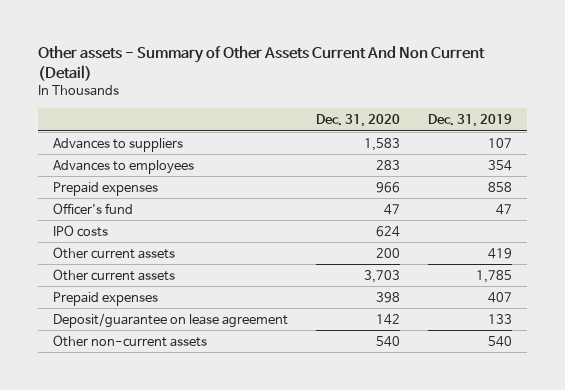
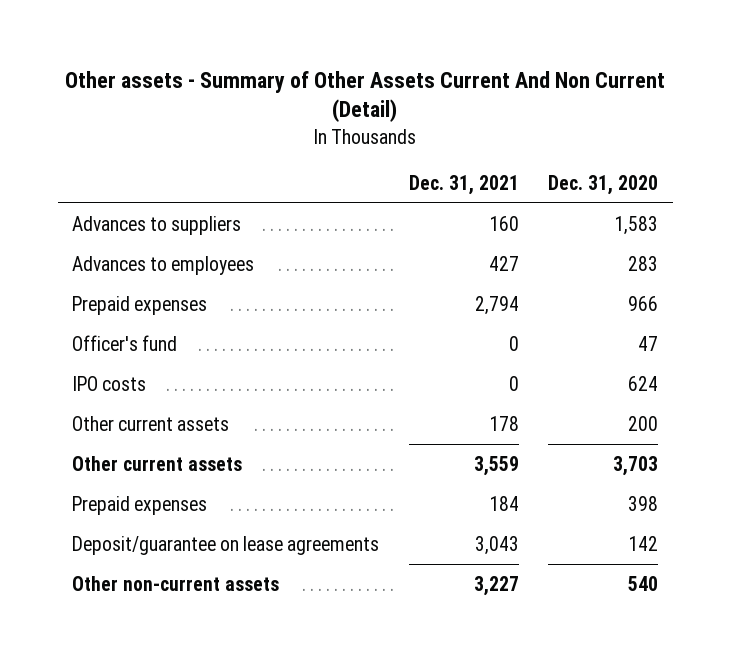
[428,113,513,127] Dec. 31, 2019 -> none
none -> [408,174,519,195] Dec. 31, 2021
[52,312,288,328] Deposit/guarantee on lease agreement -> [72,535,380,555] Deposit/guarantee on lease agreements

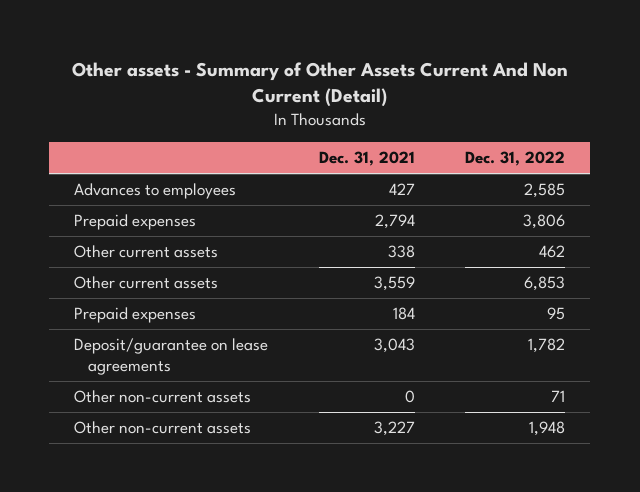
[548,174,659,195] Dec. 31, 2020 -> none
none -> [465,151,566,167] Dec. 31, 2022
[72,215,242,235] Advances to suppliers -> none
[72,334,178,351] Officer's fund -> none
[72,375,147,391] IPO costs -> none
[488,415,519,431] 178 -> [387,245,415,259] 338
none -> [74,390,252,404] Other non-current assets

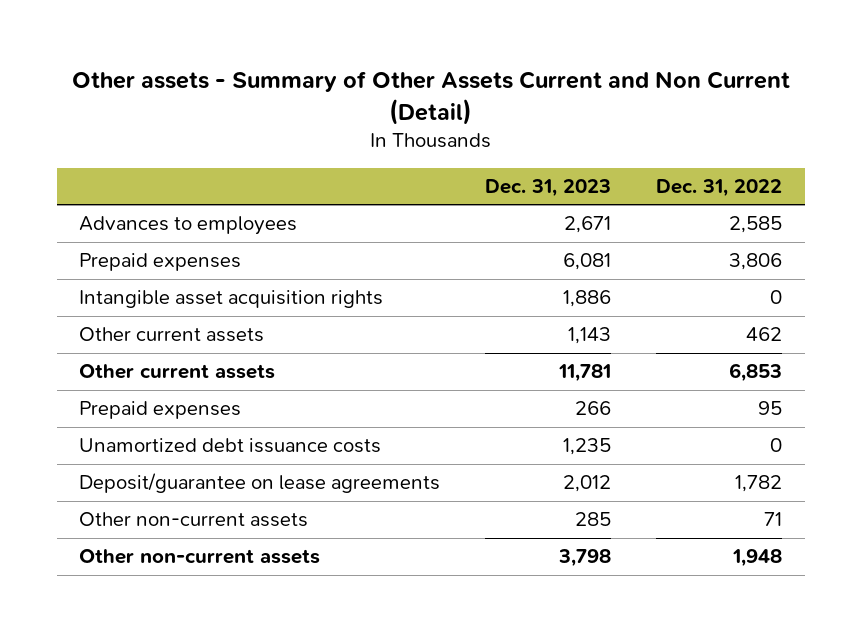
[71,61,568,107] Other assets - Summary of Other Assets Current And Non Current (Detail) -> [71,71,790,125] Other assets - Summary of Other Assets Current and Non Current (Detail)
[318,151,415,167] Dec. 31, 2021 -> none
none -> [485,178,612,197] Dec. 31, 2023
none -> [79,290,384,309] Intangible asset acquisition rights
none -> [79,438,382,454] Unamortized debt issuance costs

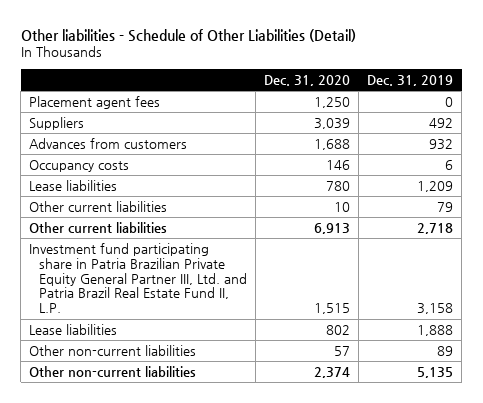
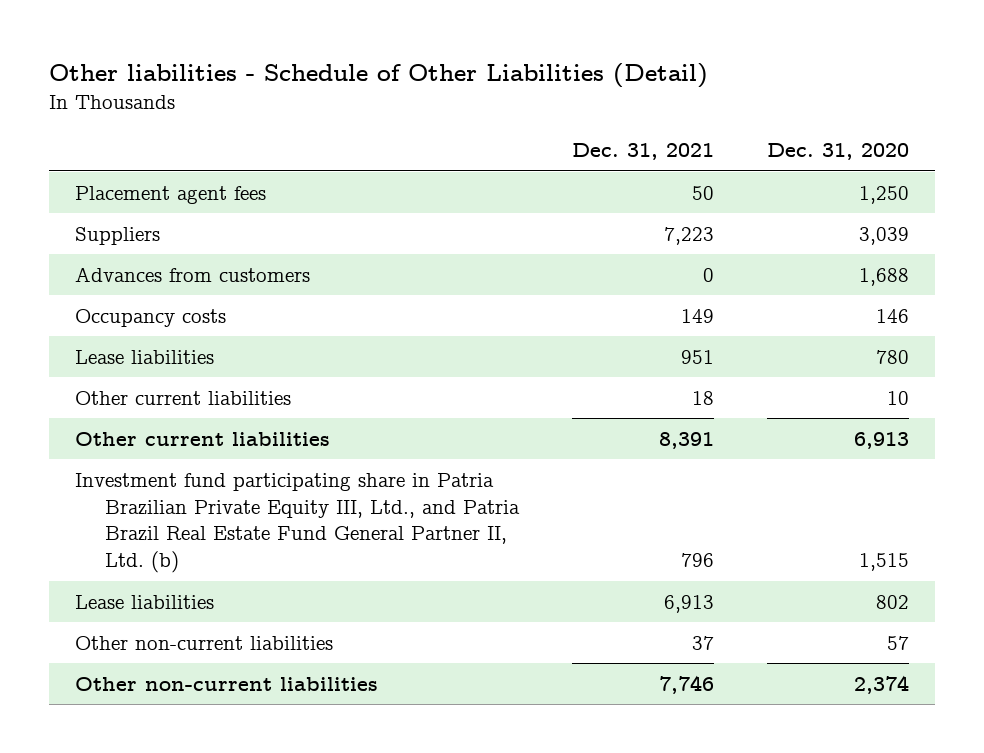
[367,74,454,86] Dec. 31, 2019 -> none
none -> [571,143,714,161] Dec. 31, 2021
[29,242,248,314] Investment fund participating share in Patria Brazilian Private Equity General Partner III, Ltd. and Patria Brazil Real Estate Fund II, L.P. -> [75,472,521,574] Investment fund participating share in Patria Brazilian Private Equity III, Ltd., and Patria Brazil Real Estate Fund General Partner II, Ltd. (b)

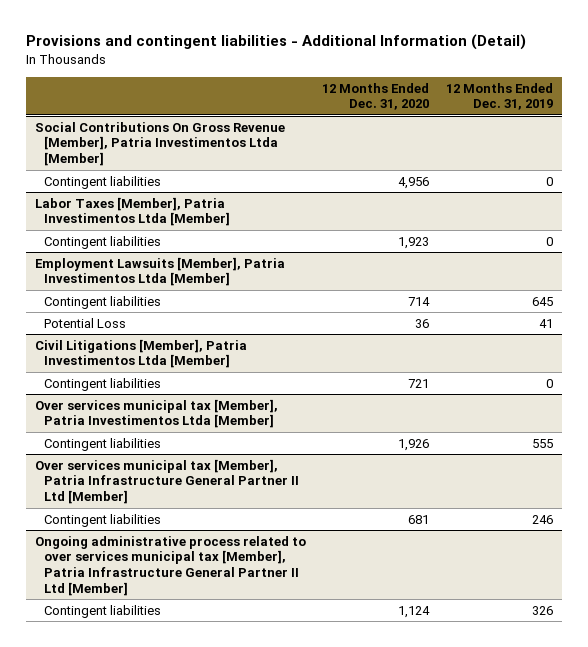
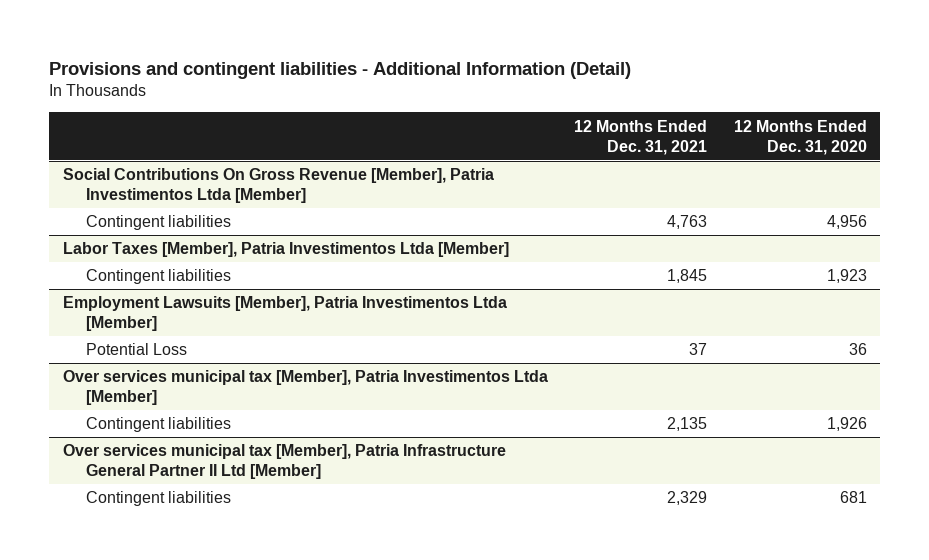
[446,82,554,111] 12 Months Ended Dec. 31, 2019 -> none
none -> [574,119,708,155] 12 Months Ended Dec. 31, 2021
[44,295,162,309] Contingent liabilities -> none
[34,338,247,369] Civil Litigations [Member], Patria Investimentos Ltda [Member] -> none
[44,377,162,391] Contingent liabilities -> none
[34,535,306,596] Ongoing administrative process related to over services municipal tax [Member], Patria Infrastructure General Partner II Ltd [Member] -> none
[44,604,162,618] Contingent liabilities -> none

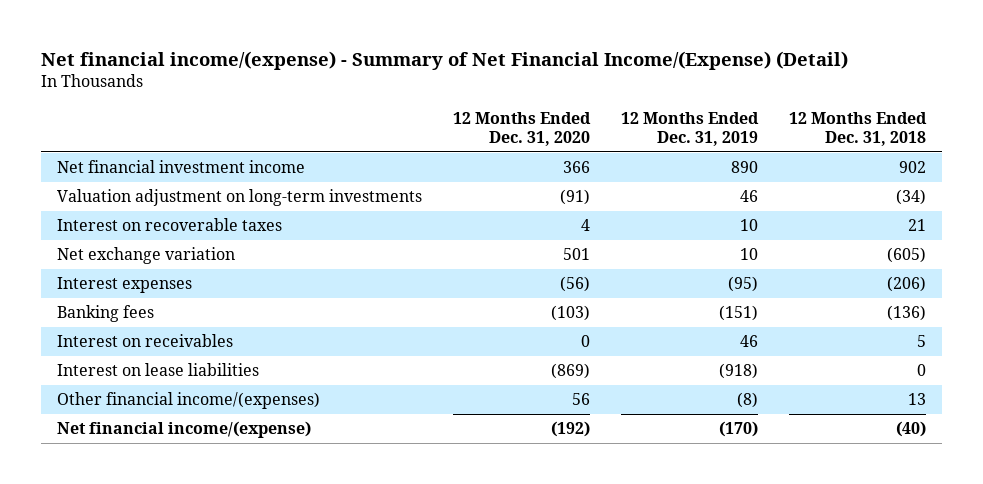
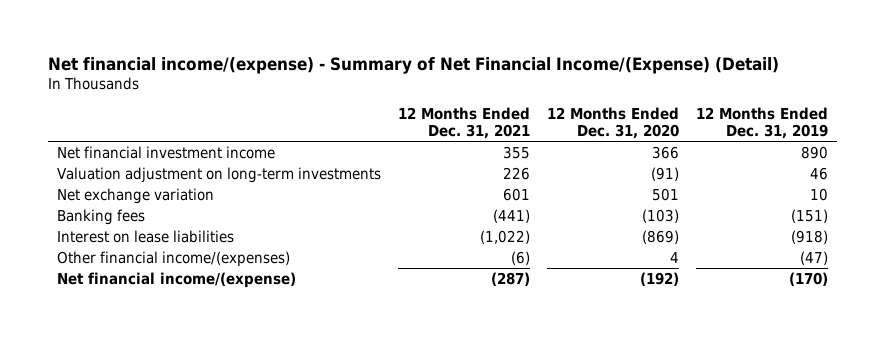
[789,111,928,146] 12 Months Ended Dec. 31, 2018 -> none
none -> [397,107,530,140] 12 Months Ended Dec. 31, 2021
[56,218,282,232] Interest on recoverable taxes -> none
[56,277,192,294] Interest expenses -> none
[56,334,233,348] Interest on receivables -> none
[571,393,590,406] 56 -> [669,251,679,263] 4
[737,392,759,409] (8) -> [800,250,829,265] (47)

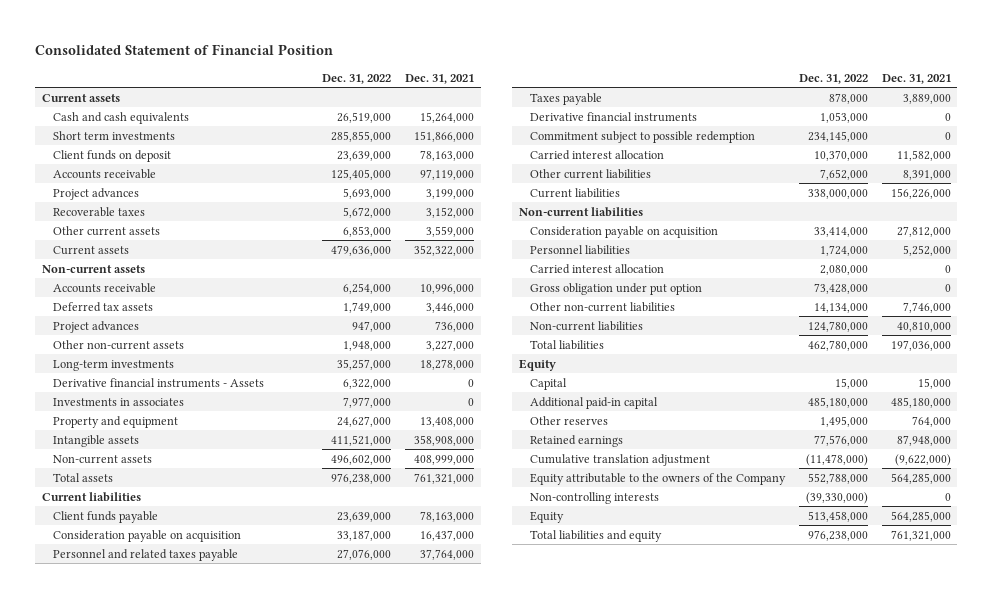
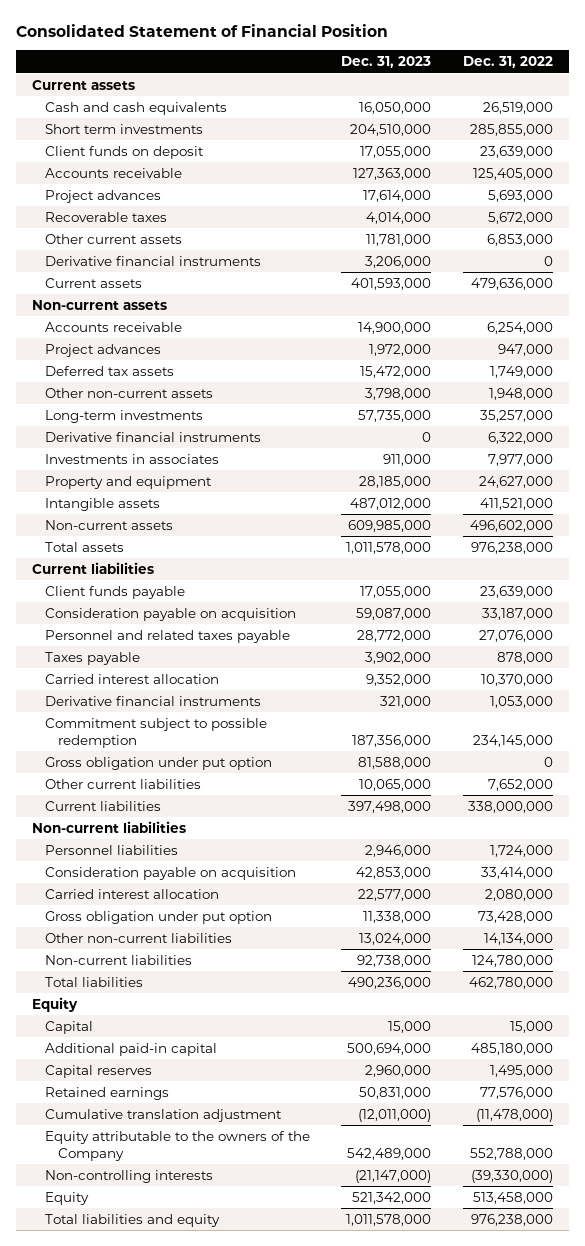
[404,73,474,84] Dec. 31, 2021 -> none
none -> [341,56,432,69] Dec. 31, 2023
none -> [44,255,261,266] Derivative financial instruments
[52,301,153,312] Deferred tax assets -> [44,365,174,376] Deferred tax assets
[52,377,264,388] Derivative financial instruments - Assets -> [44,431,261,442] Derivative financial instruments
[529,149,664,160] Carried interest allocation -> [44,673,219,684] Carried interest allocation
none -> [44,756,272,770] Gross obligation under put option
[529,225,718,238] Consideration payable on acquisition -> [44,866,296,880] Consideration payable on acquisition
[529,415,608,425] Other reserves -> [44,1064,152,1078] Capital reserves

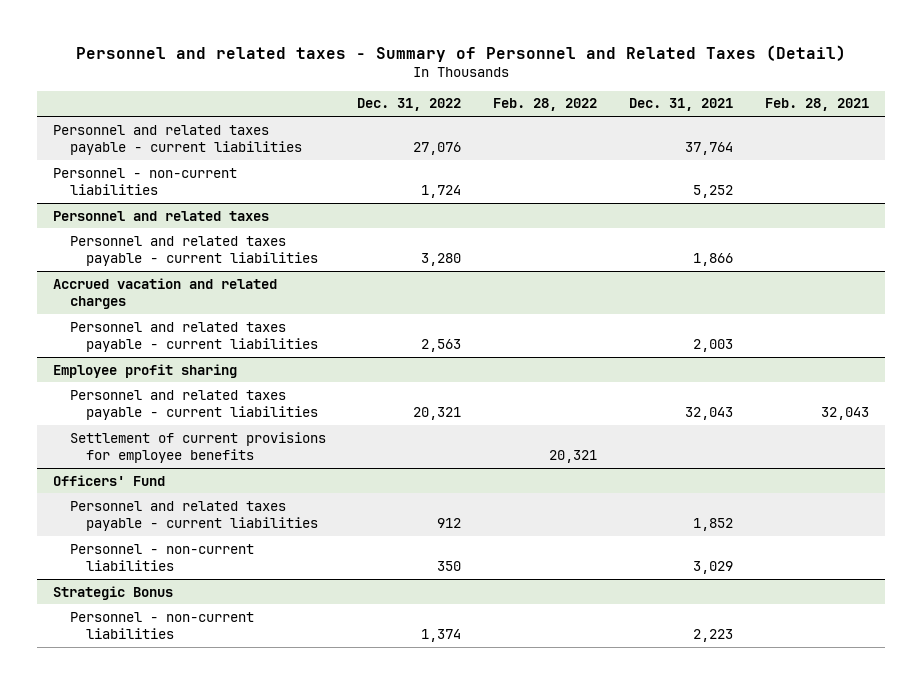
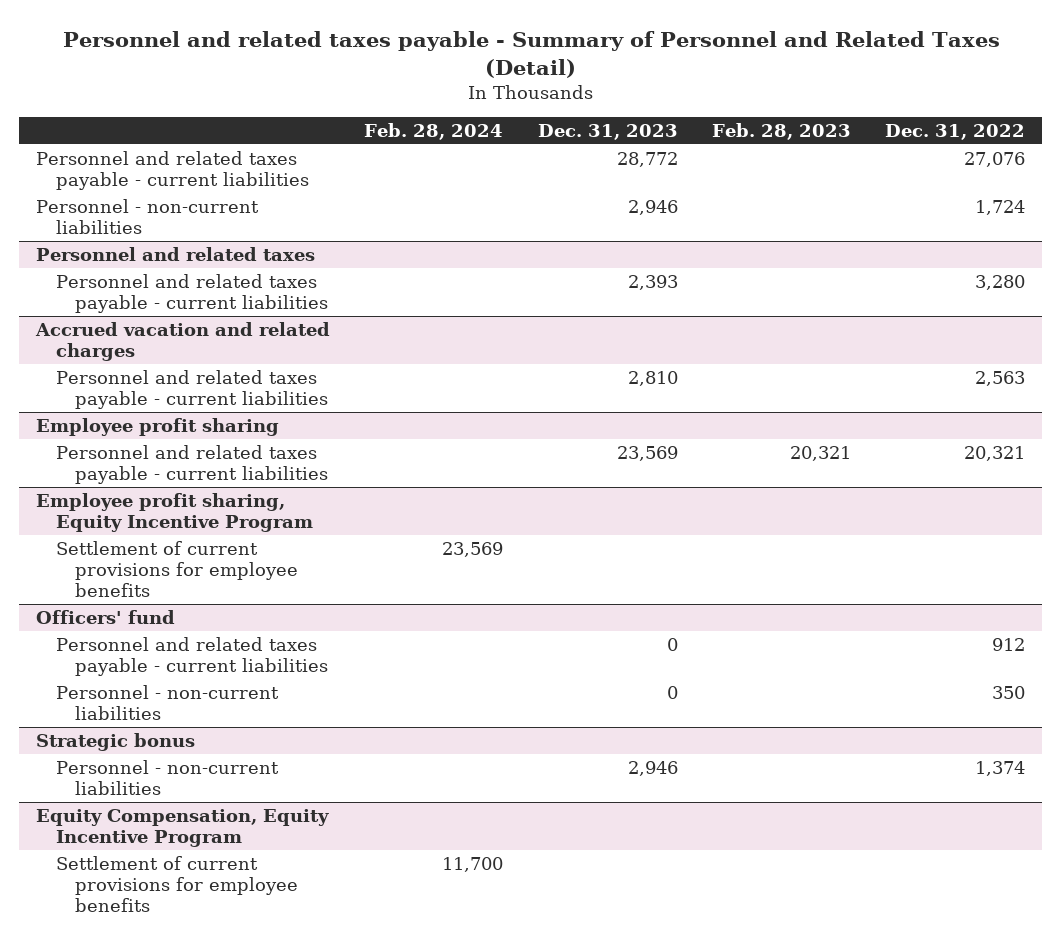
[76,44,847,62] Personnel and related taxes - Summary of Personnel and Related Taxes (Detail) -> [62,30,1000,78] Personnel and related taxes payable - Summary of Personnel and Related Taxes (Detail)
[493,98,598,112] Feb. 28, 2022 -> none
[629,98,734,112] Dec. 31, 2021 -> none
[765,98,870,112] Feb. 28, 2021 -> none
none -> [364,122,504,140] Feb. 28, 2024
none -> [537,123,678,140] Dec. 31, 2023
none -> [711,122,851,140] Feb. 28, 2023
none -> [35,492,313,532] Employee profit sharing, Equity Incentive Program
[53,474,166,486] Officers' Fund -> [35,609,175,624] Officers' fund
[53,585,174,600] Strategic Bonus -> [35,732,195,751] Strategic bonus
none -> [35,808,329,847] Equity Compensation, Equity Incentive Program
none -> [55,855,299,913] Settlement of current provisions for employee benefits

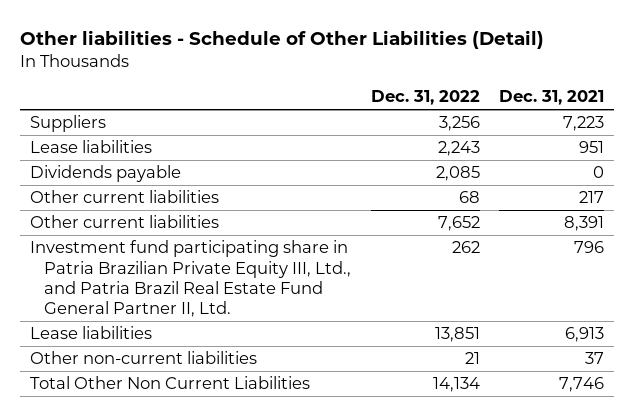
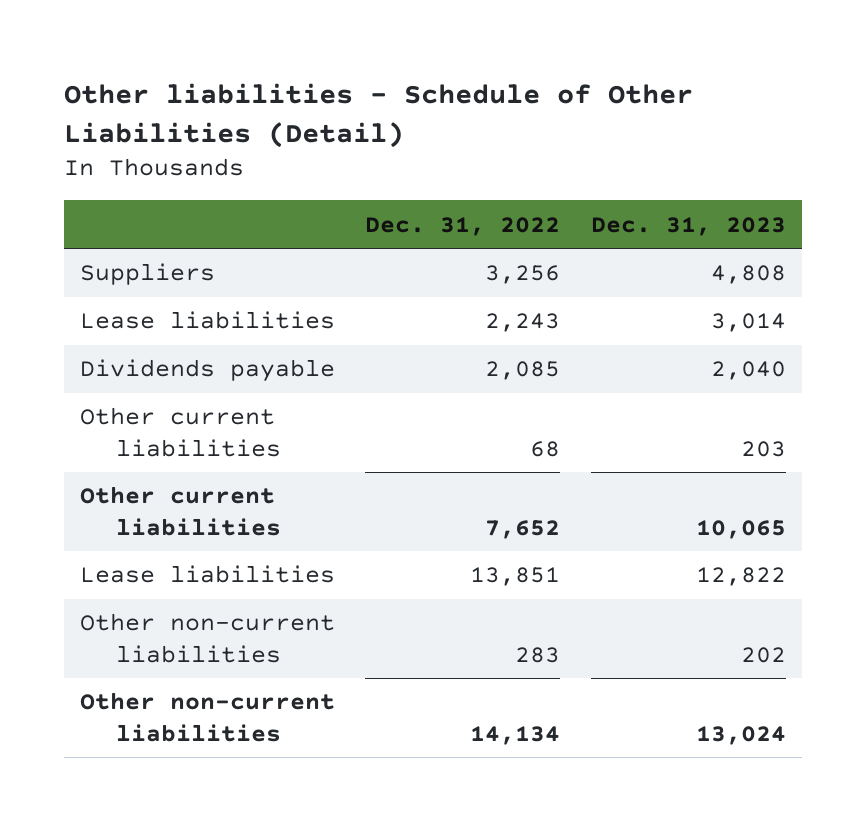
[499,90,605,106] Dec. 31, 2021 -> none
none -> [591,216,787,236] Dec. 31, 2023
[29,240,352,318] Investment fund participating share in Patria Brazilian Private Equity III, Ltd., and Patria Brazil Real Estate Fund General Partner II, Ltd. -> none
[464,352,480,365] 21 -> [515,646,561,663] 283
[29,376,310,390] Total Other Non Current Liabilities -> [79,692,335,742] Other non-current liabilities

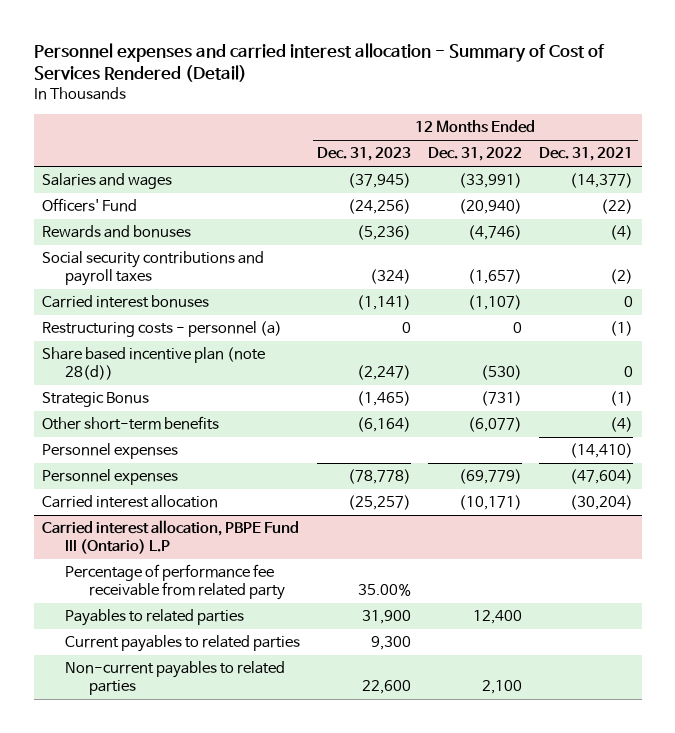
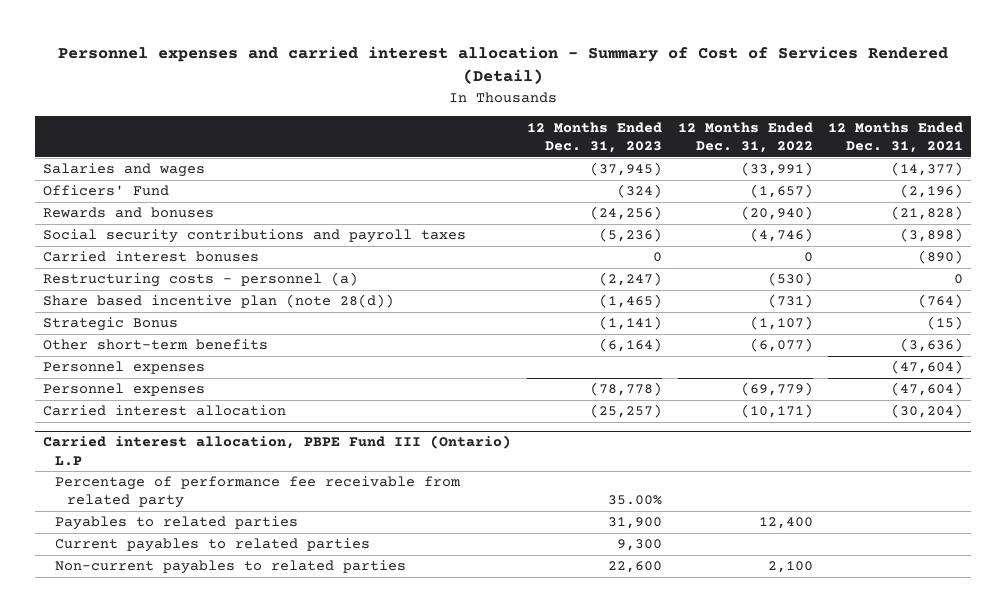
[348,199,412,215] (24,256) -> [616,184,662,199] (324)
[459,199,523,215] (20,940) -> [749,184,813,199] (1,657)
[601,199,634,215] (22) -> [900,184,964,199] (2,196)
[357,225,412,241] (5,236) -> [589,206,662,221] (24,256)
[468,225,523,241] (4,746) -> [740,206,813,221] (20,940)
[610,225,634,241] (4) -> [891,206,964,221] (21,828)
[370,269,412,285] (324) -> [598,228,662,243] (5,236)
[468,269,523,285] (1,657) -> [749,228,813,243] (4,746)
[610,269,634,285] (2) -> [900,228,964,243] (3,898)
[357,295,412,311] (1,141) -> [652,252,662,263] 0
[468,295,523,311] (1,107) -> [803,252,813,263] 0
[624,296,634,308] 0 -> [918,250,964,265] (890)
[402,322,412,334] 0 -> [598,272,662,287] (2,247)
[513,322,523,334] 0 -> [767,272,813,287] (530)
[610,321,634,337] (1) -> [954,274,964,285] 0
[357,365,412,381] (2,247) -> [598,294,662,309] (1,465)
[481,365,523,381] (530) -> [767,294,813,309] (731)
[624,366,634,378] 0 -> [918,294,964,309] (764)
[357,391,412,407] (1,465) -> [598,316,662,331] (1,141)
[481,391,523,407] (731) -> [749,316,813,331] (1,107)
[610,391,634,407] (1) -> [927,316,964,331] (15)
[610,417,634,433] (4) -> [900,338,964,353] (3,636)
[570,443,634,459] (14,410) -> [891,360,964,375] (47,604)

